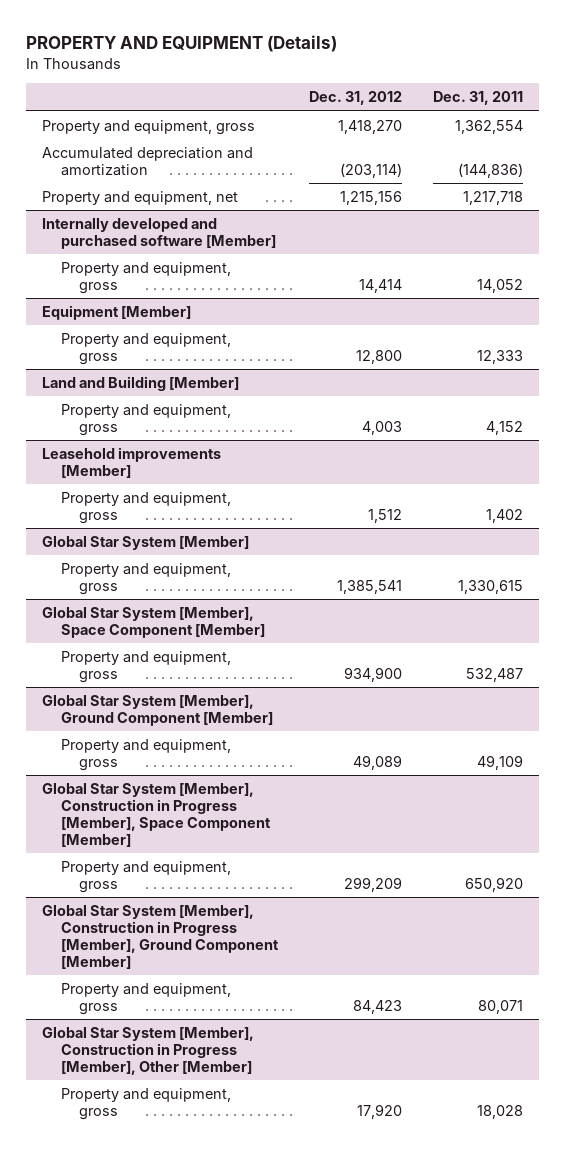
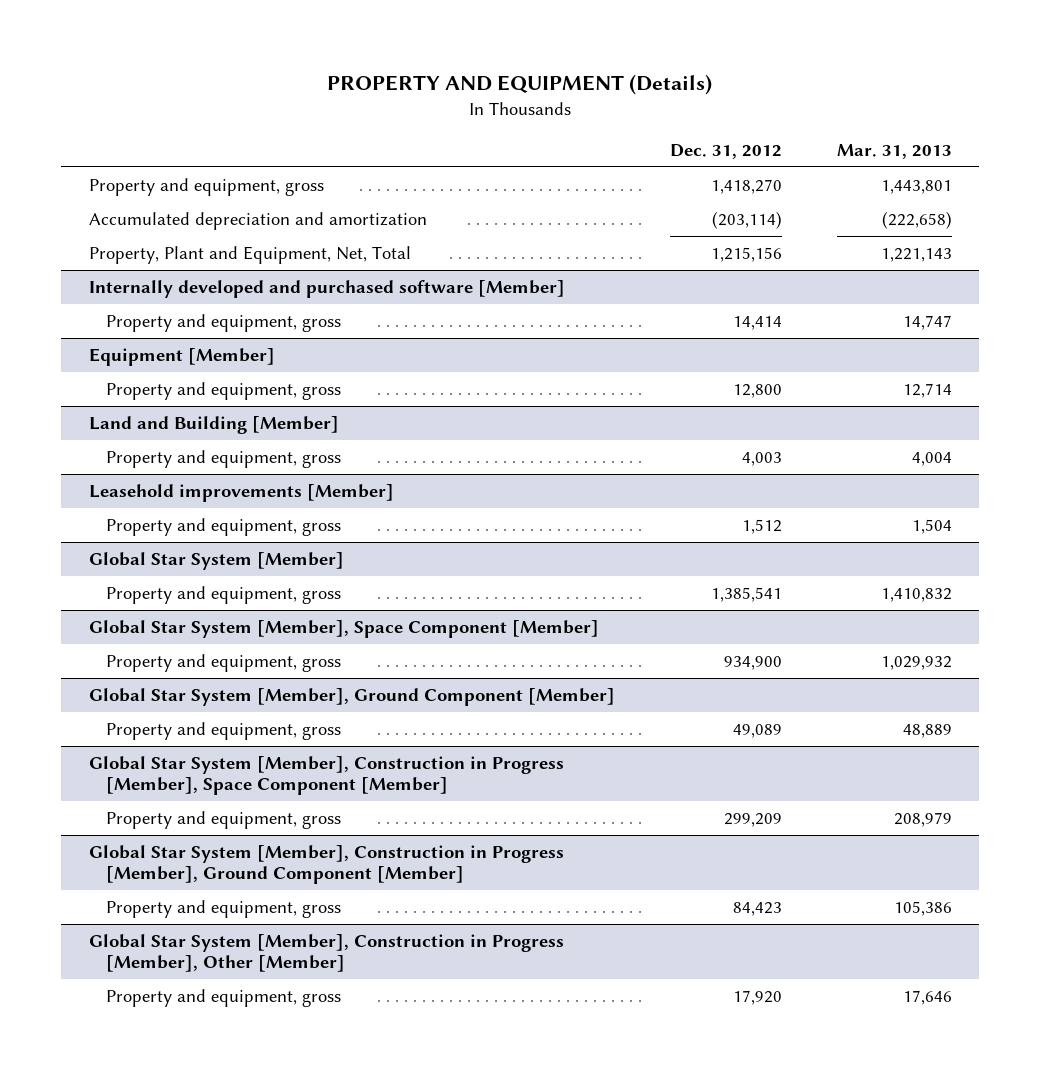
[433,91,524,106] Dec. 31, 2011 -> none
none -> [836,144,952,160] Mar. 31, 2013
[41,190,238,205] Property and equipment, net -> [88,245,411,264] Property, Plant and Equipment, Net, Total

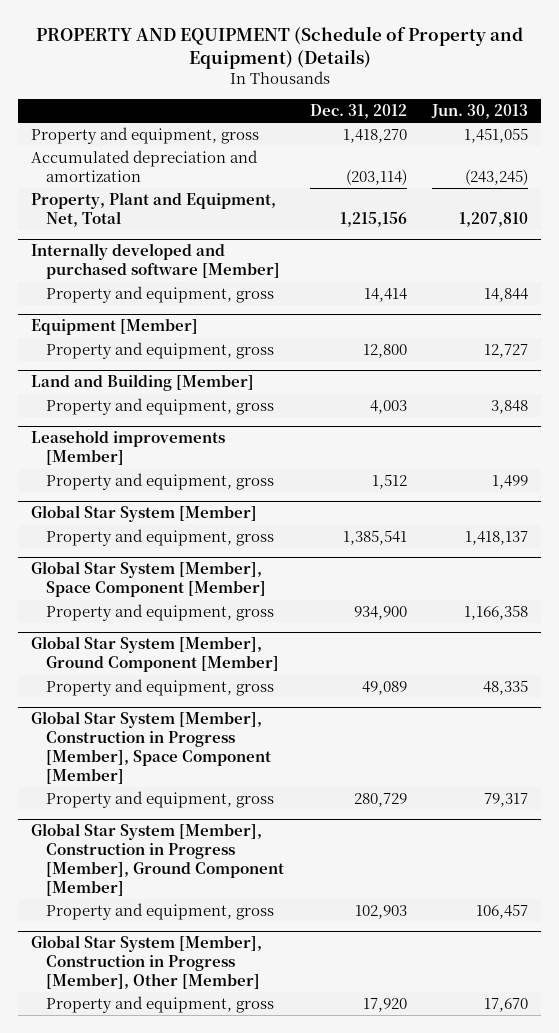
[327,73,713,95] PROPERTY AND EQUIPMENT (Details) -> [35,25,523,69] PROPERTY AND EQUIPMENT (Schedule of Property and Equipment) (Details)
[836,144,952,160] Mar. 31, 2013 -> none
none -> [431,103,529,119] Jun. 30, 2013
[723,812,782,827] 299,209 -> [353,793,407,808] 280,729
[732,901,782,916] 84,423 -> [354,905,407,920] 102,903

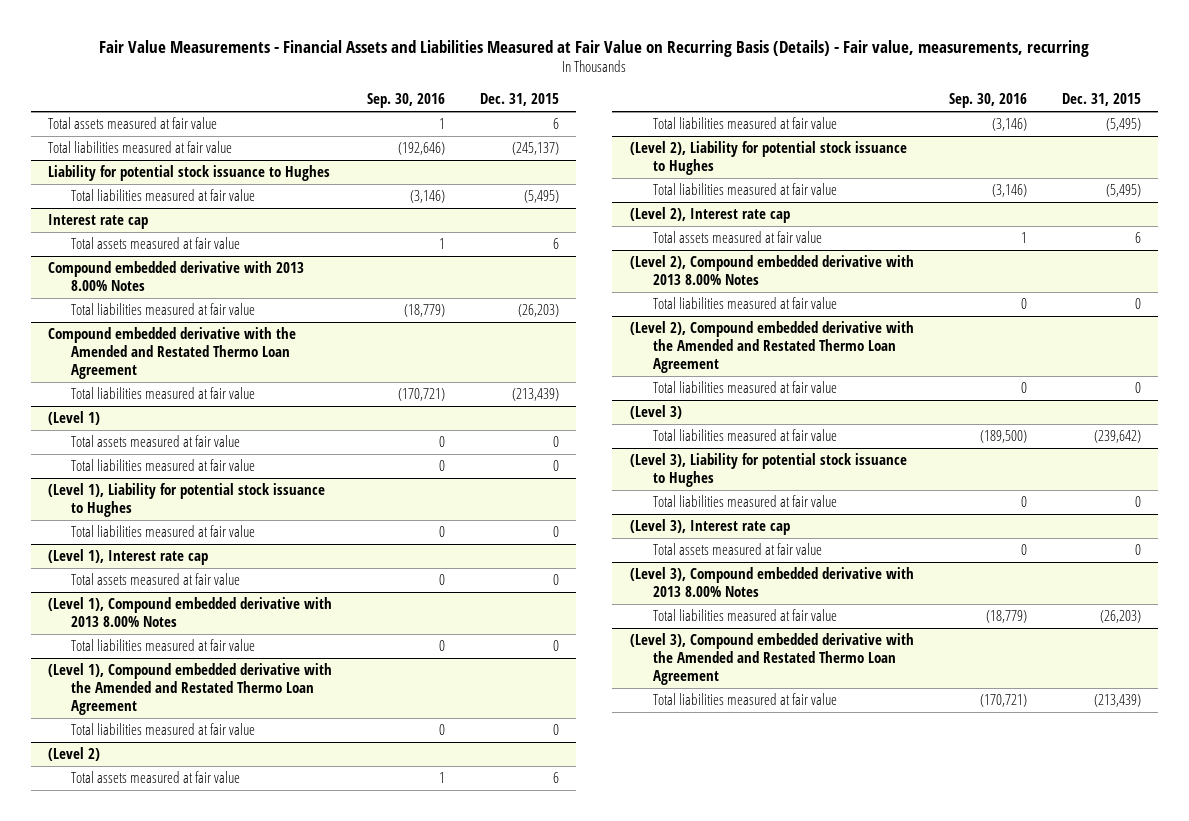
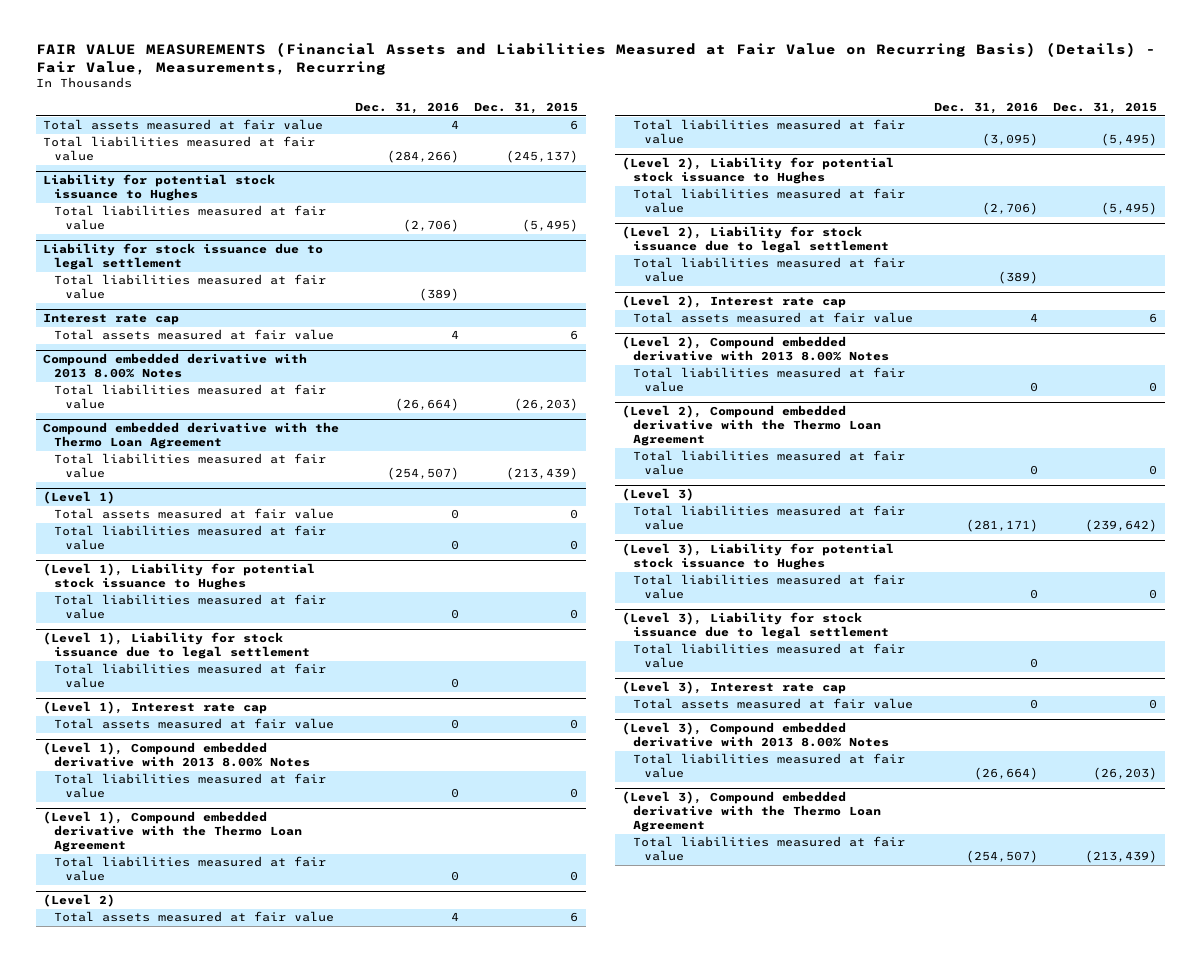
[99,39,1090,57] Fair Value Measurements - Financial Assets and Liabilities Measured at Fair Value on Recurring Basis (Details) - Fair value, measurements, recurring -> [35,41,1156,75] FAIR VALUE MEASUREMENTS (Financial Assets and Liabilities Measured at Fair Value on Recurring Basis) (Details) - Fair Value, Measurements, Recurring
[366,93,445,109] Sep. 30, 2016 -> none
none -> [354,102,459,115] Dec. 31, 2016
none -> [43,243,324,271] Liability for stock issuance due to legal settlement
none -> [54,274,327,300] Total liabilities measured at fair value
[47,327,296,380] Compound embedded derivative with the Amended and Restated Thermo Loan Agreement -> [43,422,340,450] Compound embedded derivative with the Thermo Loan Agreement
none -> [43,632,311,660] (Level 1), Liability for stock issuance due to legal settlement
none -> [54,663,327,689] Total liabilities measured at fair value
[47,663,332,716] (Level 1), Compound embedded derivative with the Amended and Restated Thermo Loan Agreement -> [43,811,303,853] (Level 1), Compound embedded derivative with the Thermo Loan Agreement
none -> [622,226,890,254] (Level 2), Liability for stock issuance due to legal settlement
none -> [633,257,906,283] Total liabilities measured at fair value
[629,321,914,374] (Level 2), Compound embedded derivative with the Amended and Restated Thermo Loan Agreement -> [622,405,882,447] (Level 2), Compound embedded derivative with the Thermo Loan Agreement
none -> [622,612,890,640] (Level 3), Liability for stock issuance due to legal settlement
none -> [633,643,906,669] Total liabilities measured at fair value
[629,633,914,686] (Level 3), Compound embedded derivative with the Amended and Restated Thermo Loan Agreement -> [622,791,882,833] (Level 3), Compound embedded derivative with the Thermo Loan Agreement

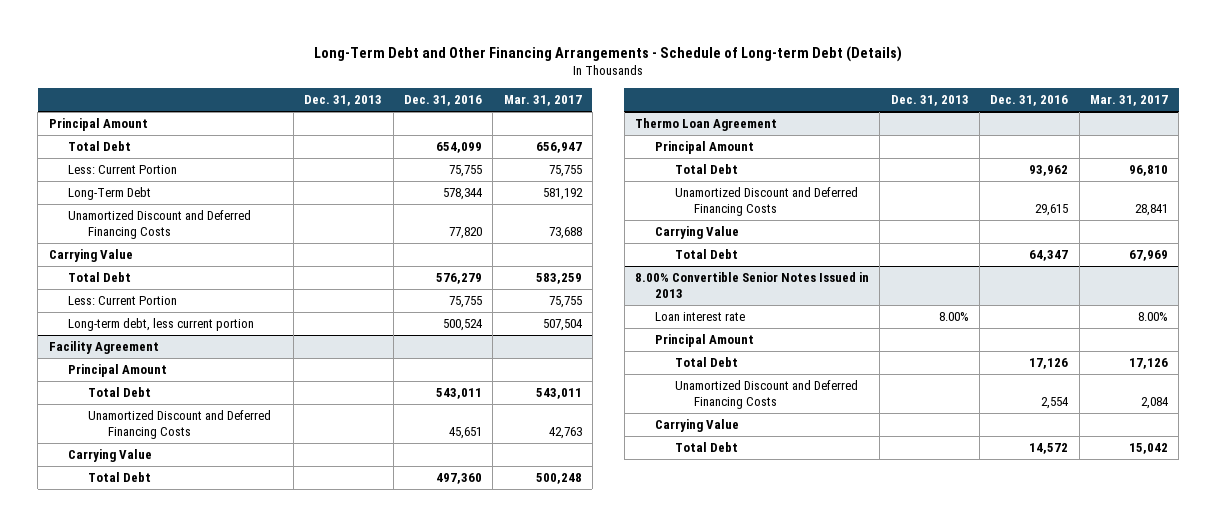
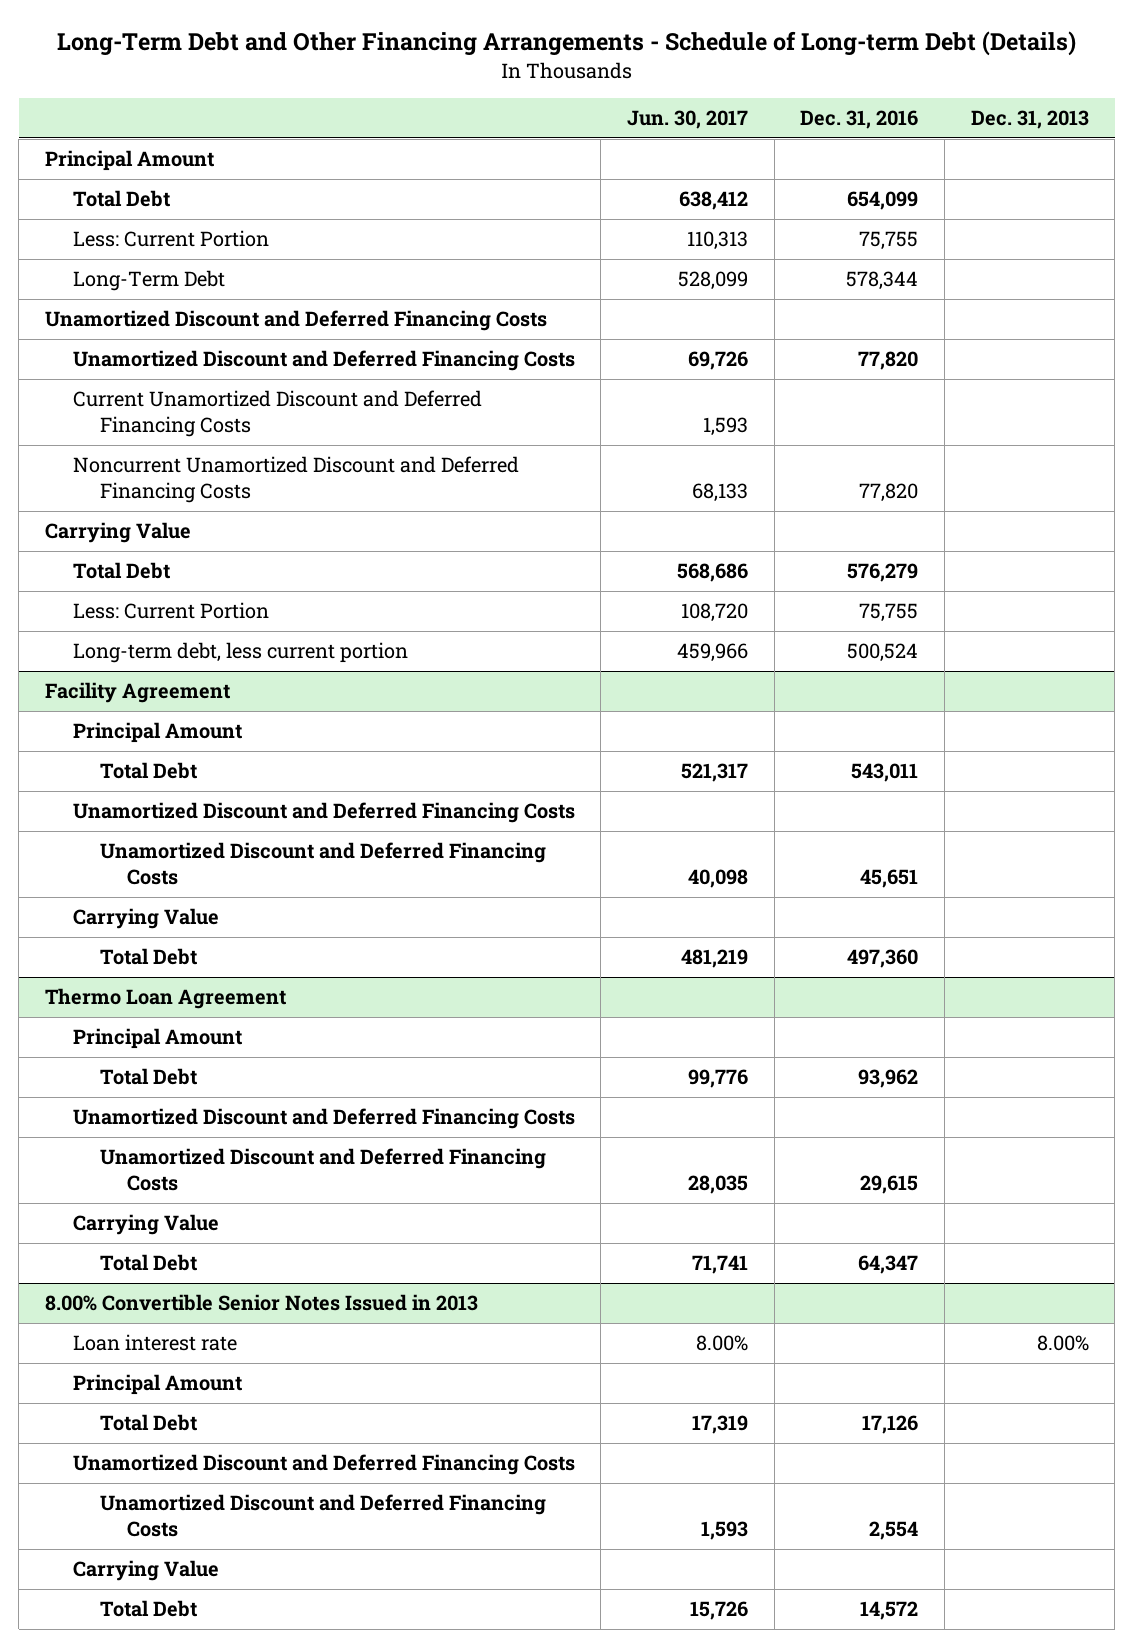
[503,94,582,106] Mar. 31, 2017 -> none
none -> [626,110,748,130] Jun. 30, 2017
none -> [45,310,548,332] Unamortized Discount and Deferred Financing Costs
none -> [72,390,482,438] Current Unamortized Discount and Deferred Financing Costs
none -> [72,456,519,504] Noncurrent Unamortized Discount and Deferred Financing Costs
none -> [72,802,575,824] Unamortized Discount and Deferred Financing Costs
none -> [72,1108,575,1130] Unamortized Discount and Deferred Financing Costs
none -> [72,1454,575,1476] Unamortized Discount and Deferred Financing Costs

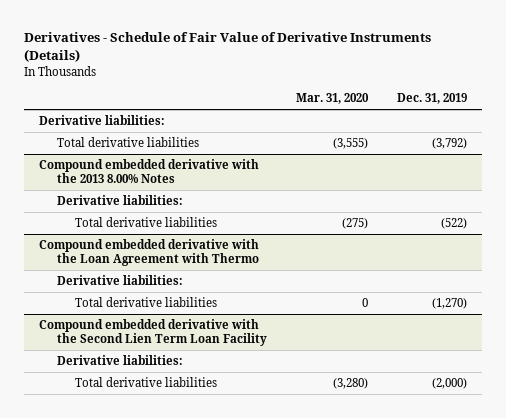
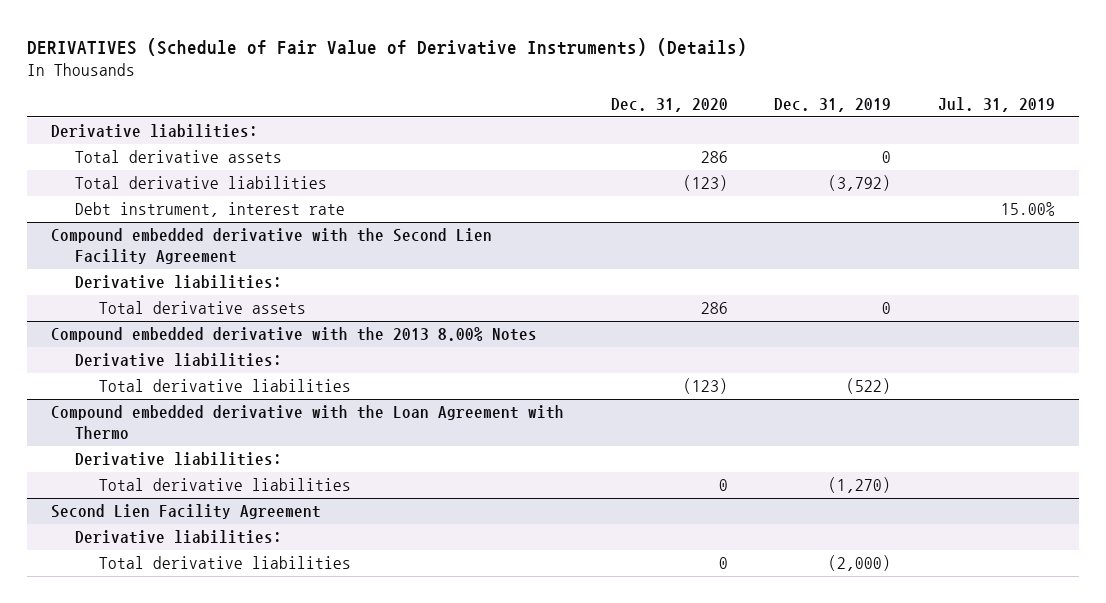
[24,32,432,63] Derivatives - Schedule of Fair Value of Derivative Instruments (Details) -> [27,37,748,56] DERIVATIVES (Schedule of Fair Value of Derivative Instruments) (Details)
[296,93,370,105] Mar. 31, 2020 -> none
none -> [610,98,728,113] Dec. 31, 2020
none -> [938,97,1056,113] Jul. 31, 2019
none -> [74,150,282,164] Total derivative assets
none -> [74,202,345,218] Debt instrument, interest rate
none -> [50,228,492,265] Compound embedded derivative with the Second Lien Facility Agreement
none -> [74,275,282,290] Derivative liabilities:
none -> [98,301,306,315] Total derivative assets
[38,319,267,347] Compound embedded derivative with the Second Lien Term Loan Facility -> [50,504,321,520] Second Lien Facility Agreement

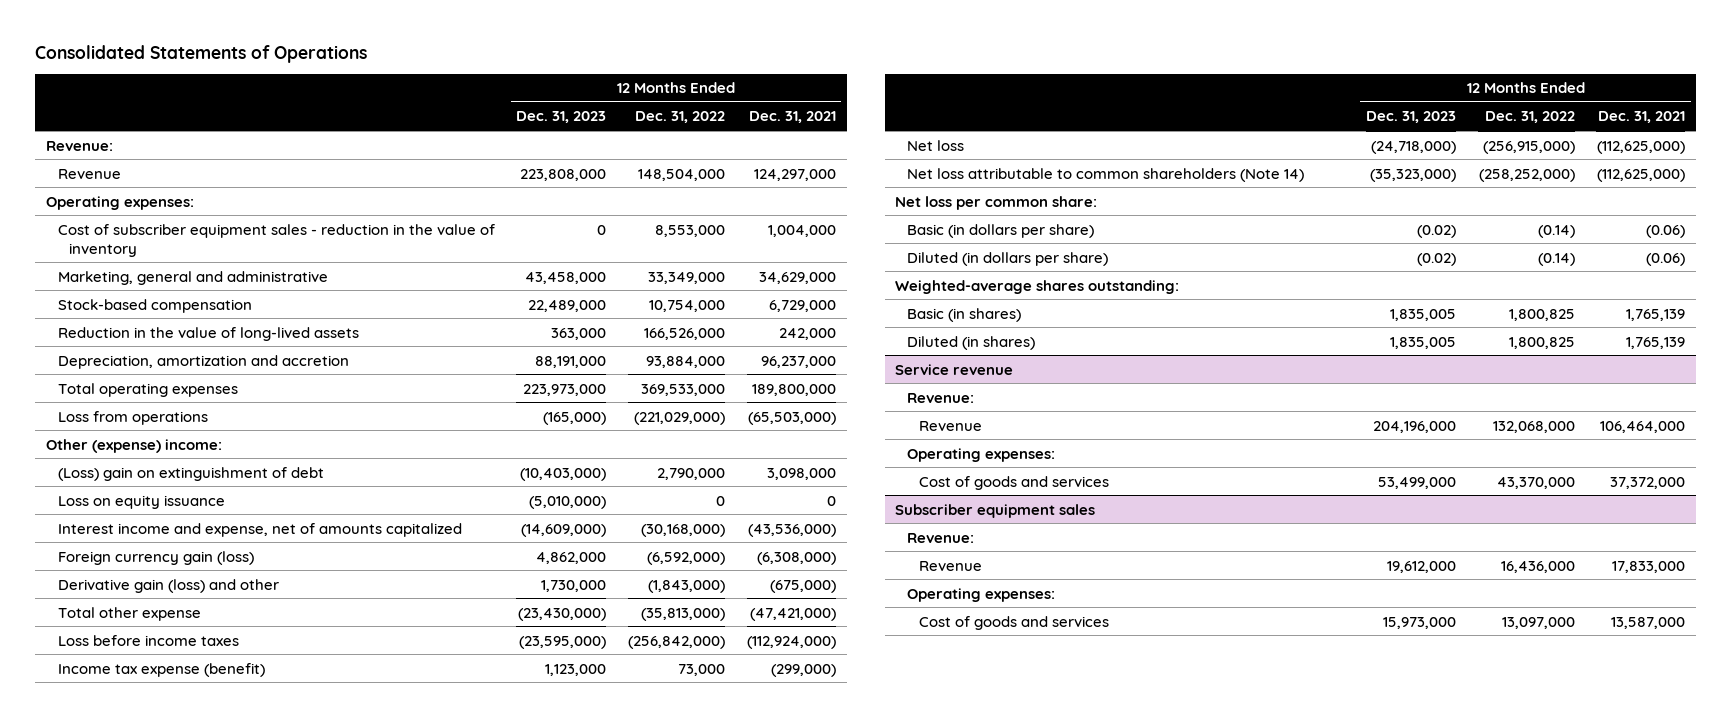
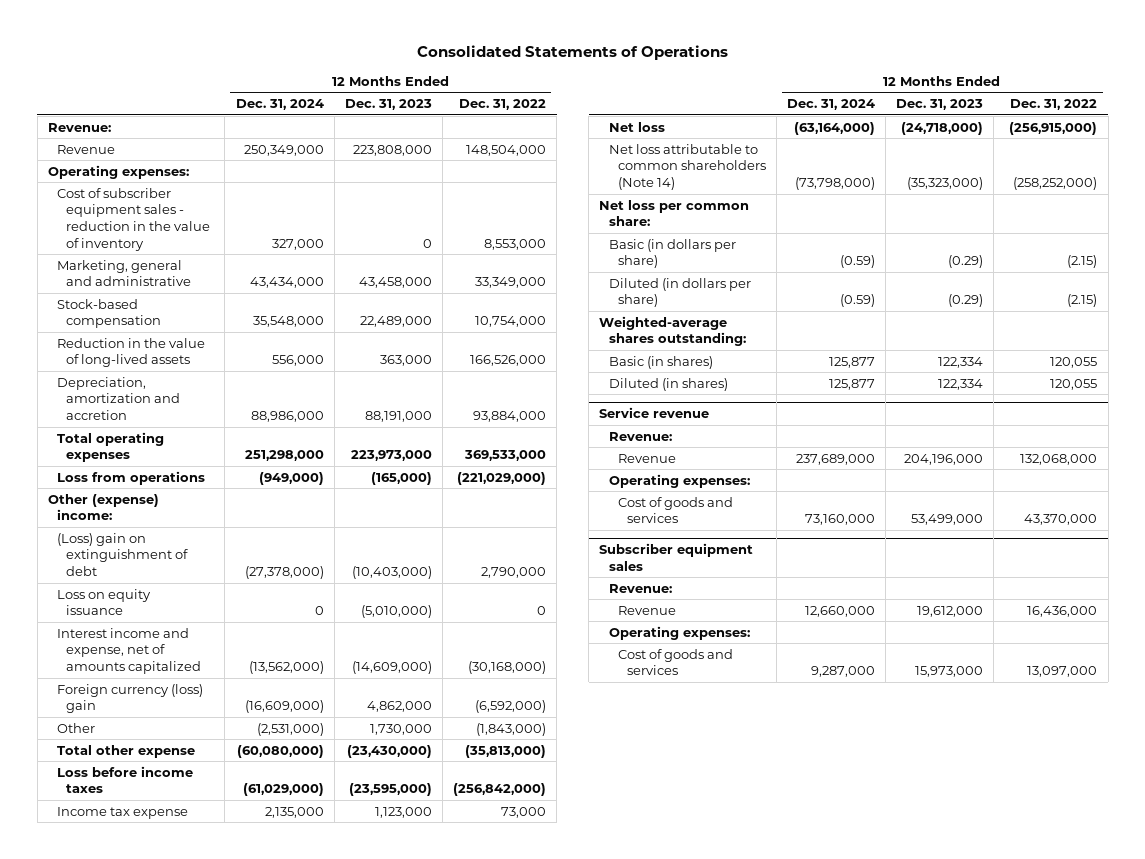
[748,111,836,124] Dec. 31, 2021 -> none
none -> [235,99,324,111] Dec. 31, 2024
[57,550,254,565] Foreign currency gain (loss) -> [57,683,204,714] Foreign currency (loss) gain
[57,578,279,593] Derivative gain (loss) and other -> [57,722,96,733] Other
[57,662,265,677] Income tax expense (benefit) -> [57,806,189,819] Income tax expense
[1416,224,1456,238] (0.02) -> [948,255,984,269] (0.29)
[1537,224,1575,238] (0.14) -> [1067,255,1098,269] (2.15)
[1416,252,1456,266] (0.02) -> [948,294,984,308] (0.29)
[1537,252,1575,266] (0.14) -> [1067,294,1098,308] (2.15)
[1389,308,1456,321] 1,835,005 -> [938,356,984,368] 122,334
[1508,308,1575,321] 1,800,825 -> [1050,356,1098,368] 120,055
[1389,336,1456,349] 1,835,005 -> [938,378,984,390] 122,334
[1508,336,1575,349] 1,800,825 -> [1050,378,1098,390] 120,055

